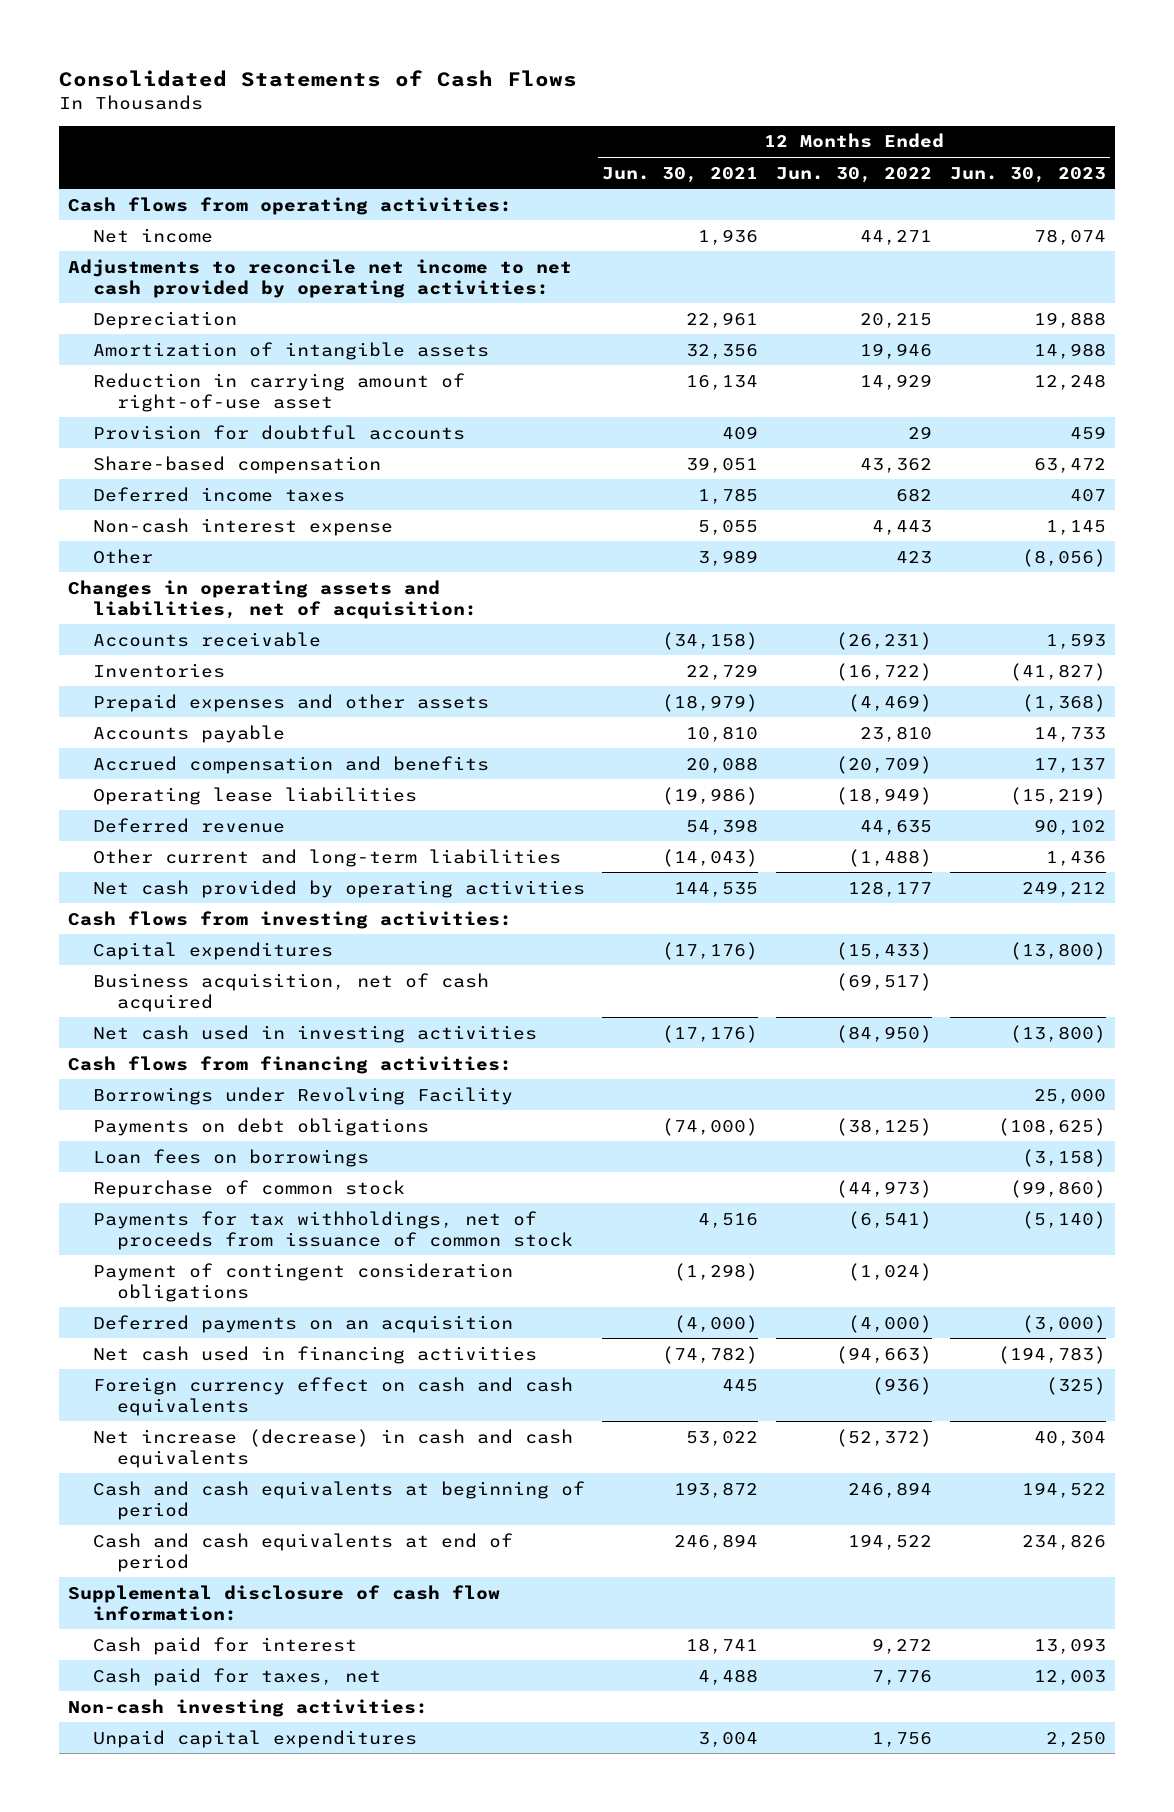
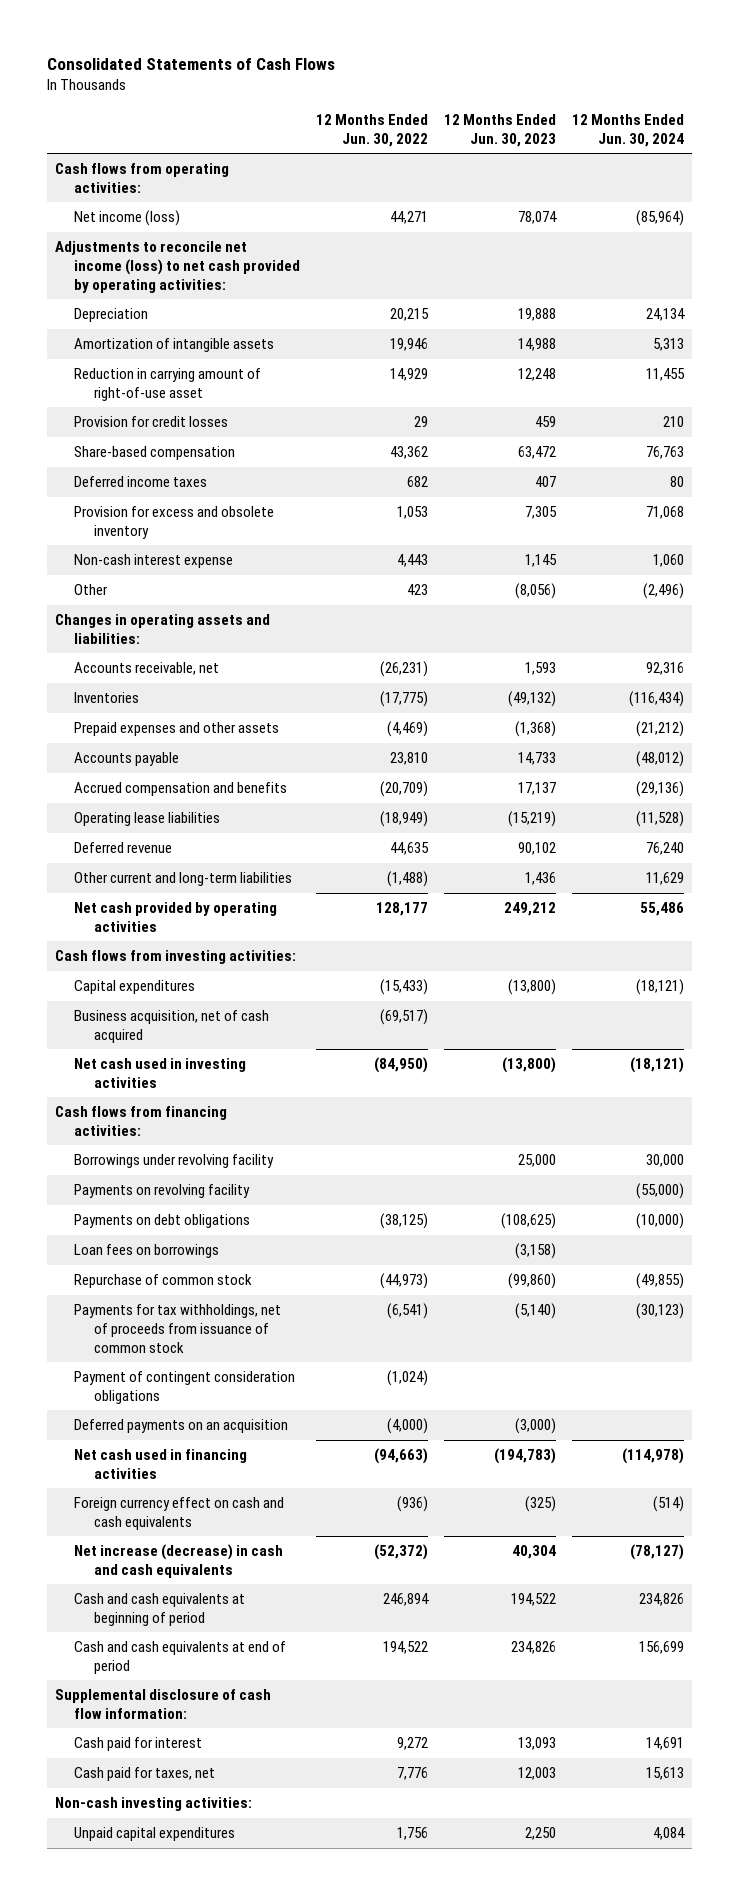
[602,166,759,183] Jun. 30, 2021 -> none
none -> [572,114,685,147] 12 Months Ended Jun. 30, 2024
[92,227,213,243] Net income -> [74,210,181,227] Net income (loss)
[67,258,572,298] Adjustments to reconcile net income to net cash provided by operating activities: -> [54,241,301,293] Adjustments to reconcile net income (loss) to net cash provided by operating activities:
[92,424,465,440] Provision for doubtful accounts -> [74,416,229,428] Provision for credit losses
none -> [74,506,275,539] Provision for excess and obsolete inventory
[67,579,477,619] Changes in operating assets and liabilities, net of acquisition: -> [54,614,270,644] Changes in operating assets and liabilities:
[92,631,321,647] Accounts receivable -> [74,662,220,676] Accounts receivable, net
[836,662,933,681] (16,722) -> [380,691,429,708] (17,775)
[1009,662,1106,681] (41,827) -> [508,691,557,708] (49,132)
[92,1086,513,1105] Borrowings under Revolving Facility -> [74,1154,275,1169] Borrowings under revolving facility
none -> [74,1184,251,1199] Payments on revolving facility

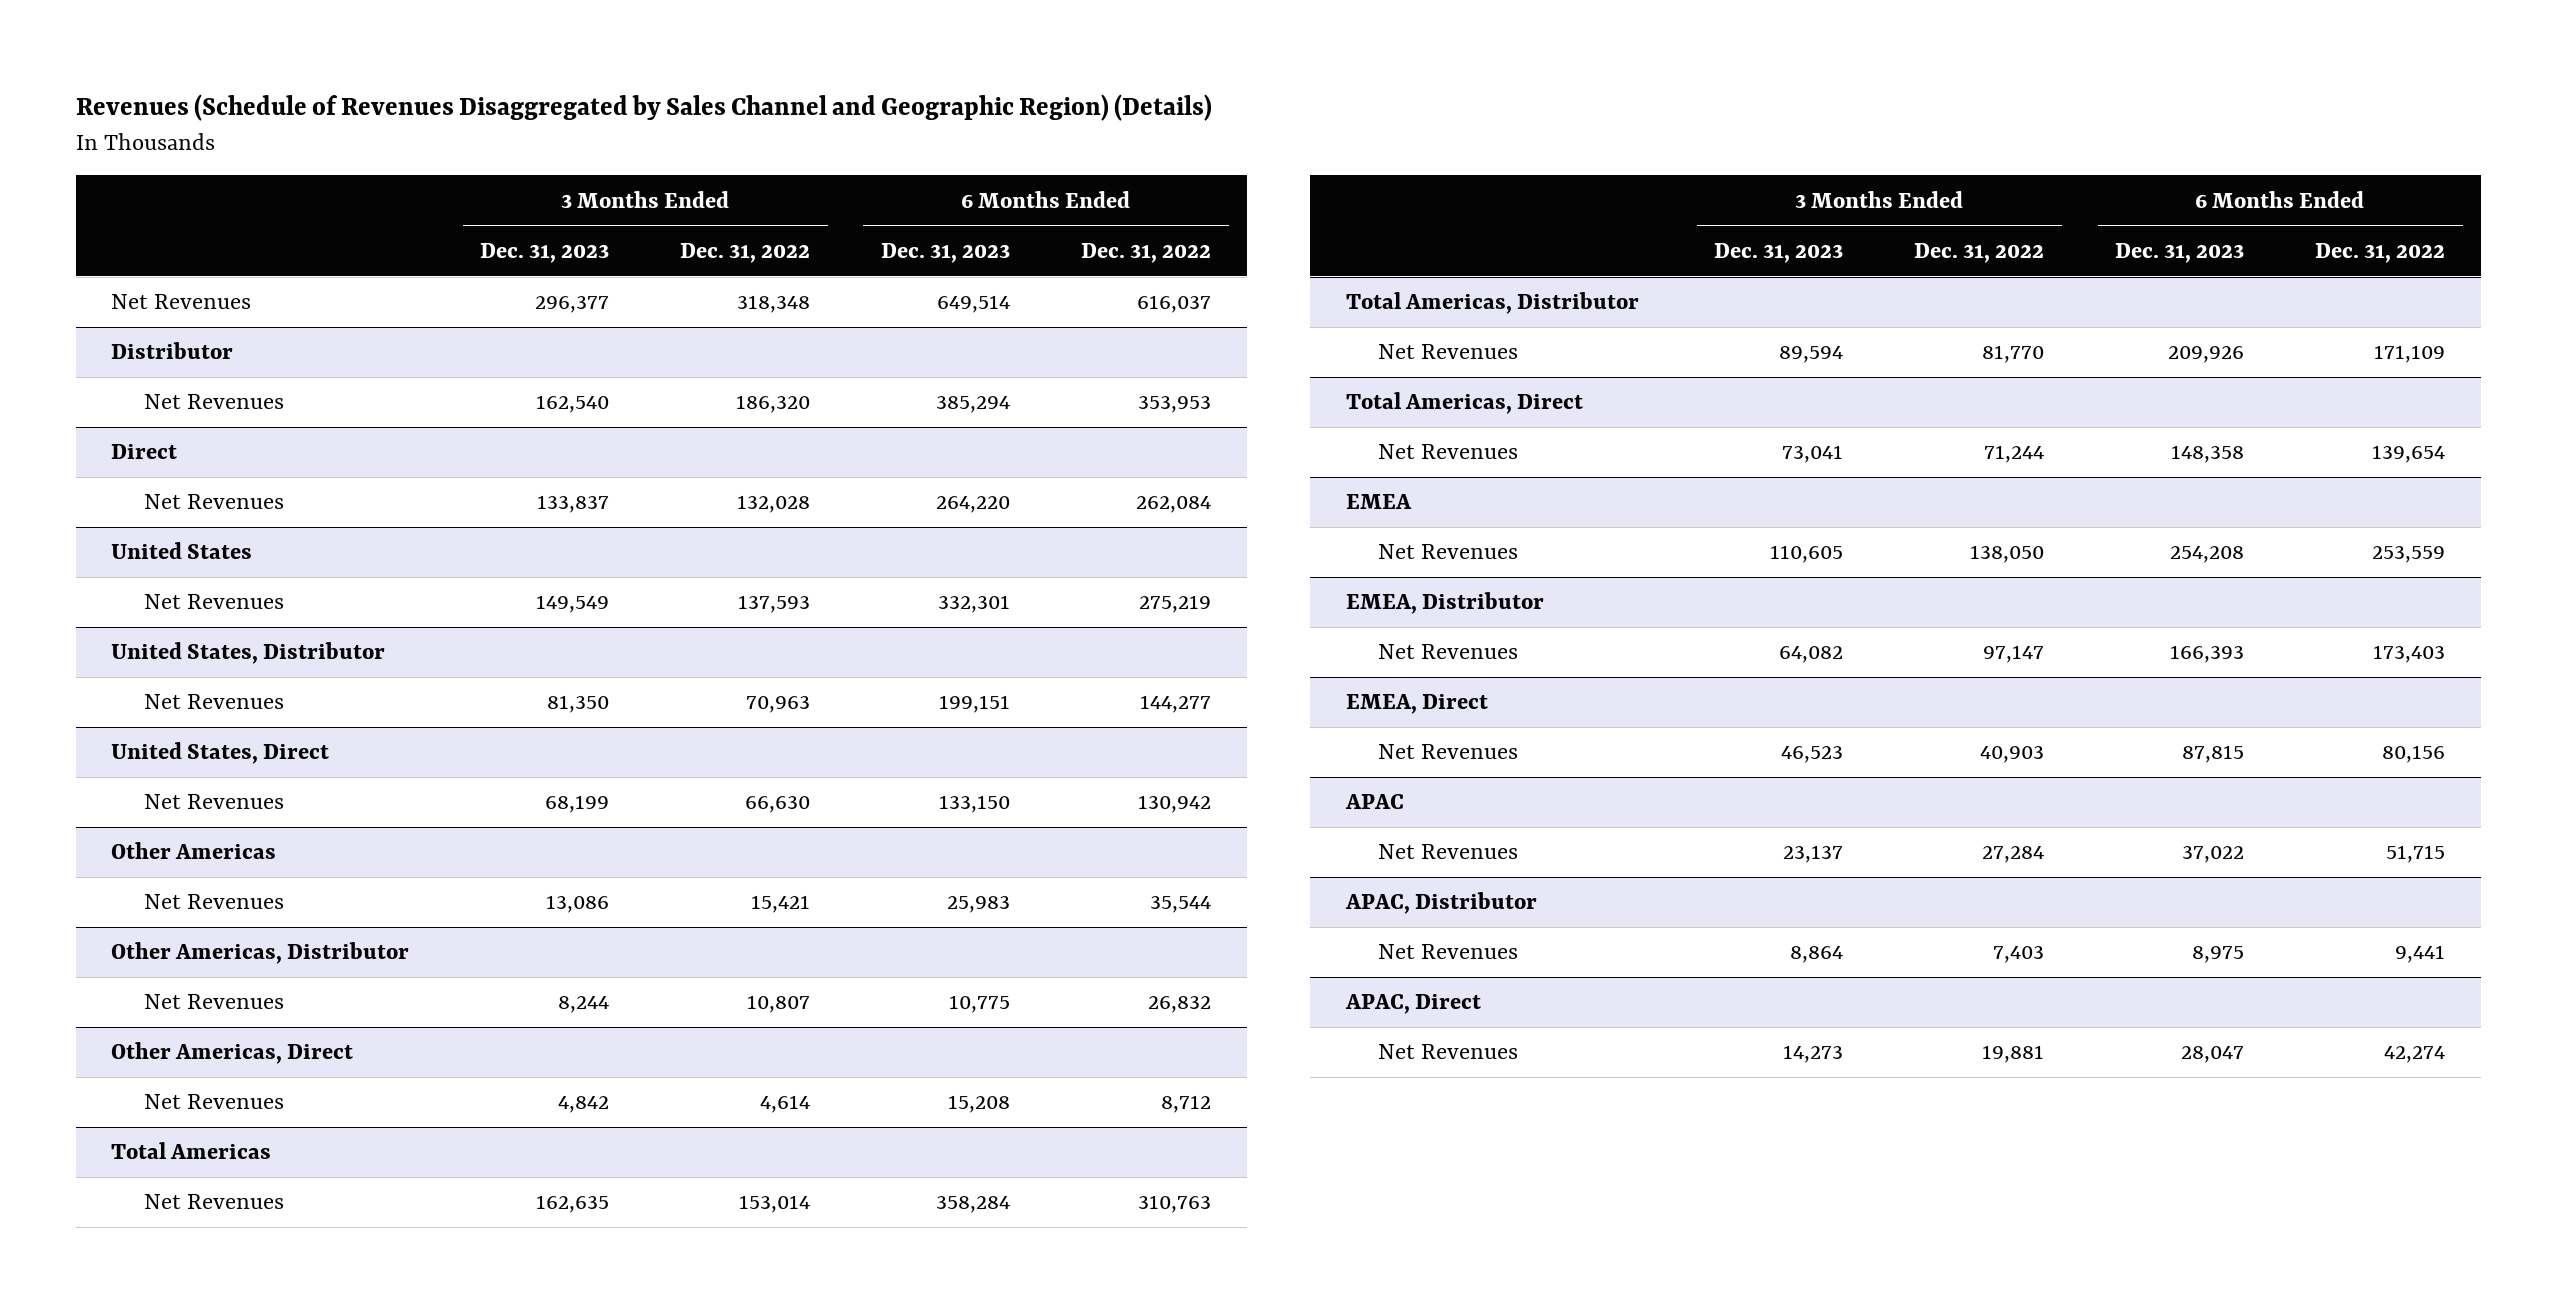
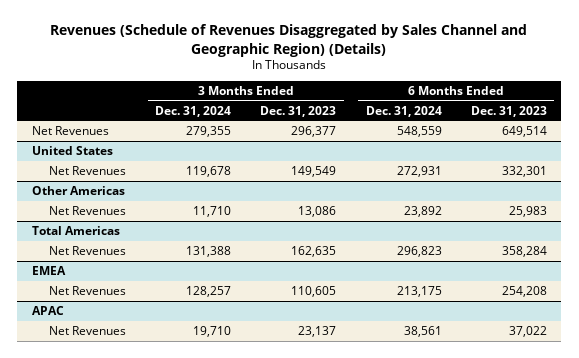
[680,242,811,263] Dec. 31, 2022 -> none
[1081,242,1212,263] Dec. 31, 2022 -> none
none -> [155,105,232,117] Dec. 31, 2024
none -> [365,105,442,117] Dec. 31, 2024
[111,342,234,360] Distributor -> none
[143,394,284,410] Net Revenues -> none
[111,444,178,460] Direct -> none
[143,494,284,510] Net Revenues -> none
[111,642,386,665] United States, Distributor -> none
[143,694,284,710] Net Revenues -> none
[111,742,330,765] United States, Direct -> none
[143,794,284,810] Net Revenues -> none
[111,942,410,965] Other Americas, Distributor -> none
[143,994,284,1010] Net Revenues -> none
[111,1042,354,1065] Other Americas, Direct -> none
[143,1094,284,1110] Net Revenues -> none
[1345,292,1639,315] Total Americas, Distributor -> none
[1377,344,1518,360] Net Revenues -> none
[1345,392,1583,415] Total Americas, Direct -> none
[1377,444,1518,460] Net Revenues -> none
[1345,592,1544,615] EMEA, Distributor -> none
[1377,644,1518,660] Net Revenues -> none
[1345,694,1488,715] EMEA, Direct -> none
[1377,744,1518,760] Net Revenues -> none
[1344,892,1537,915] APAC, Distributor -> none
[1377,944,1518,960] Net Revenues -> none
[1344,994,1481,1015] APAC, Direct -> none
[1377,1044,1518,1060] Net Revenues -> none

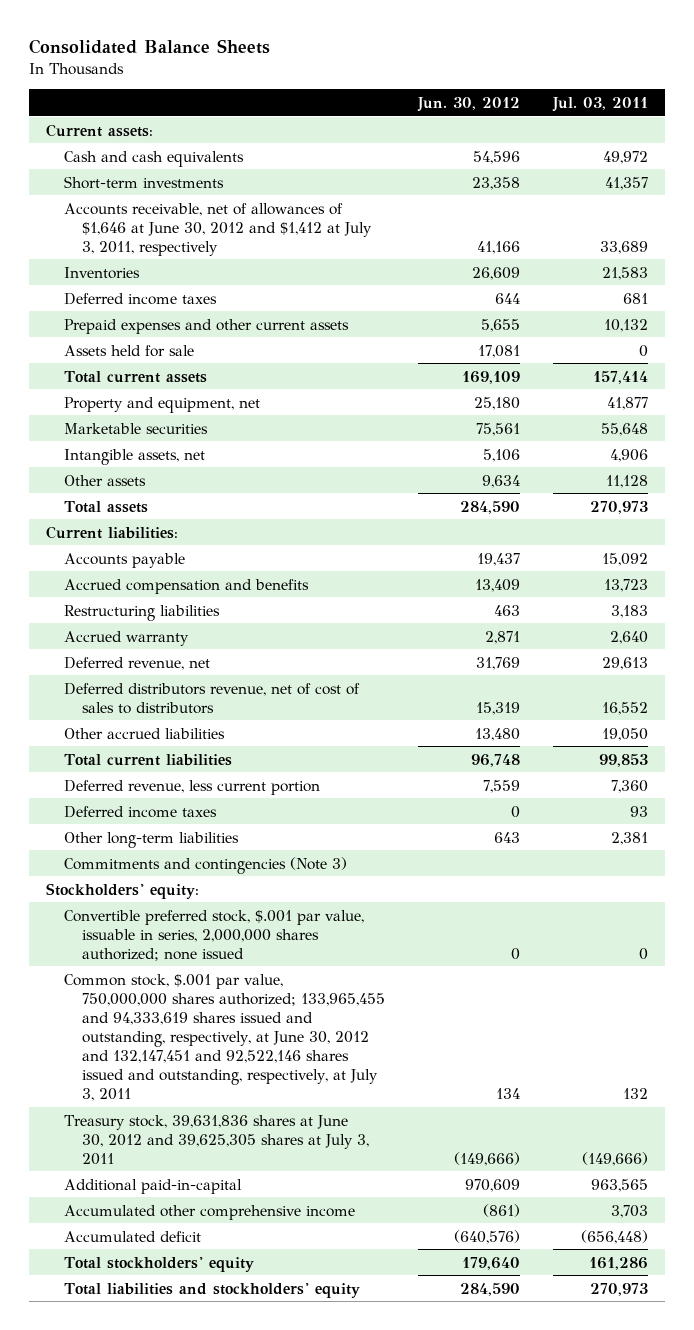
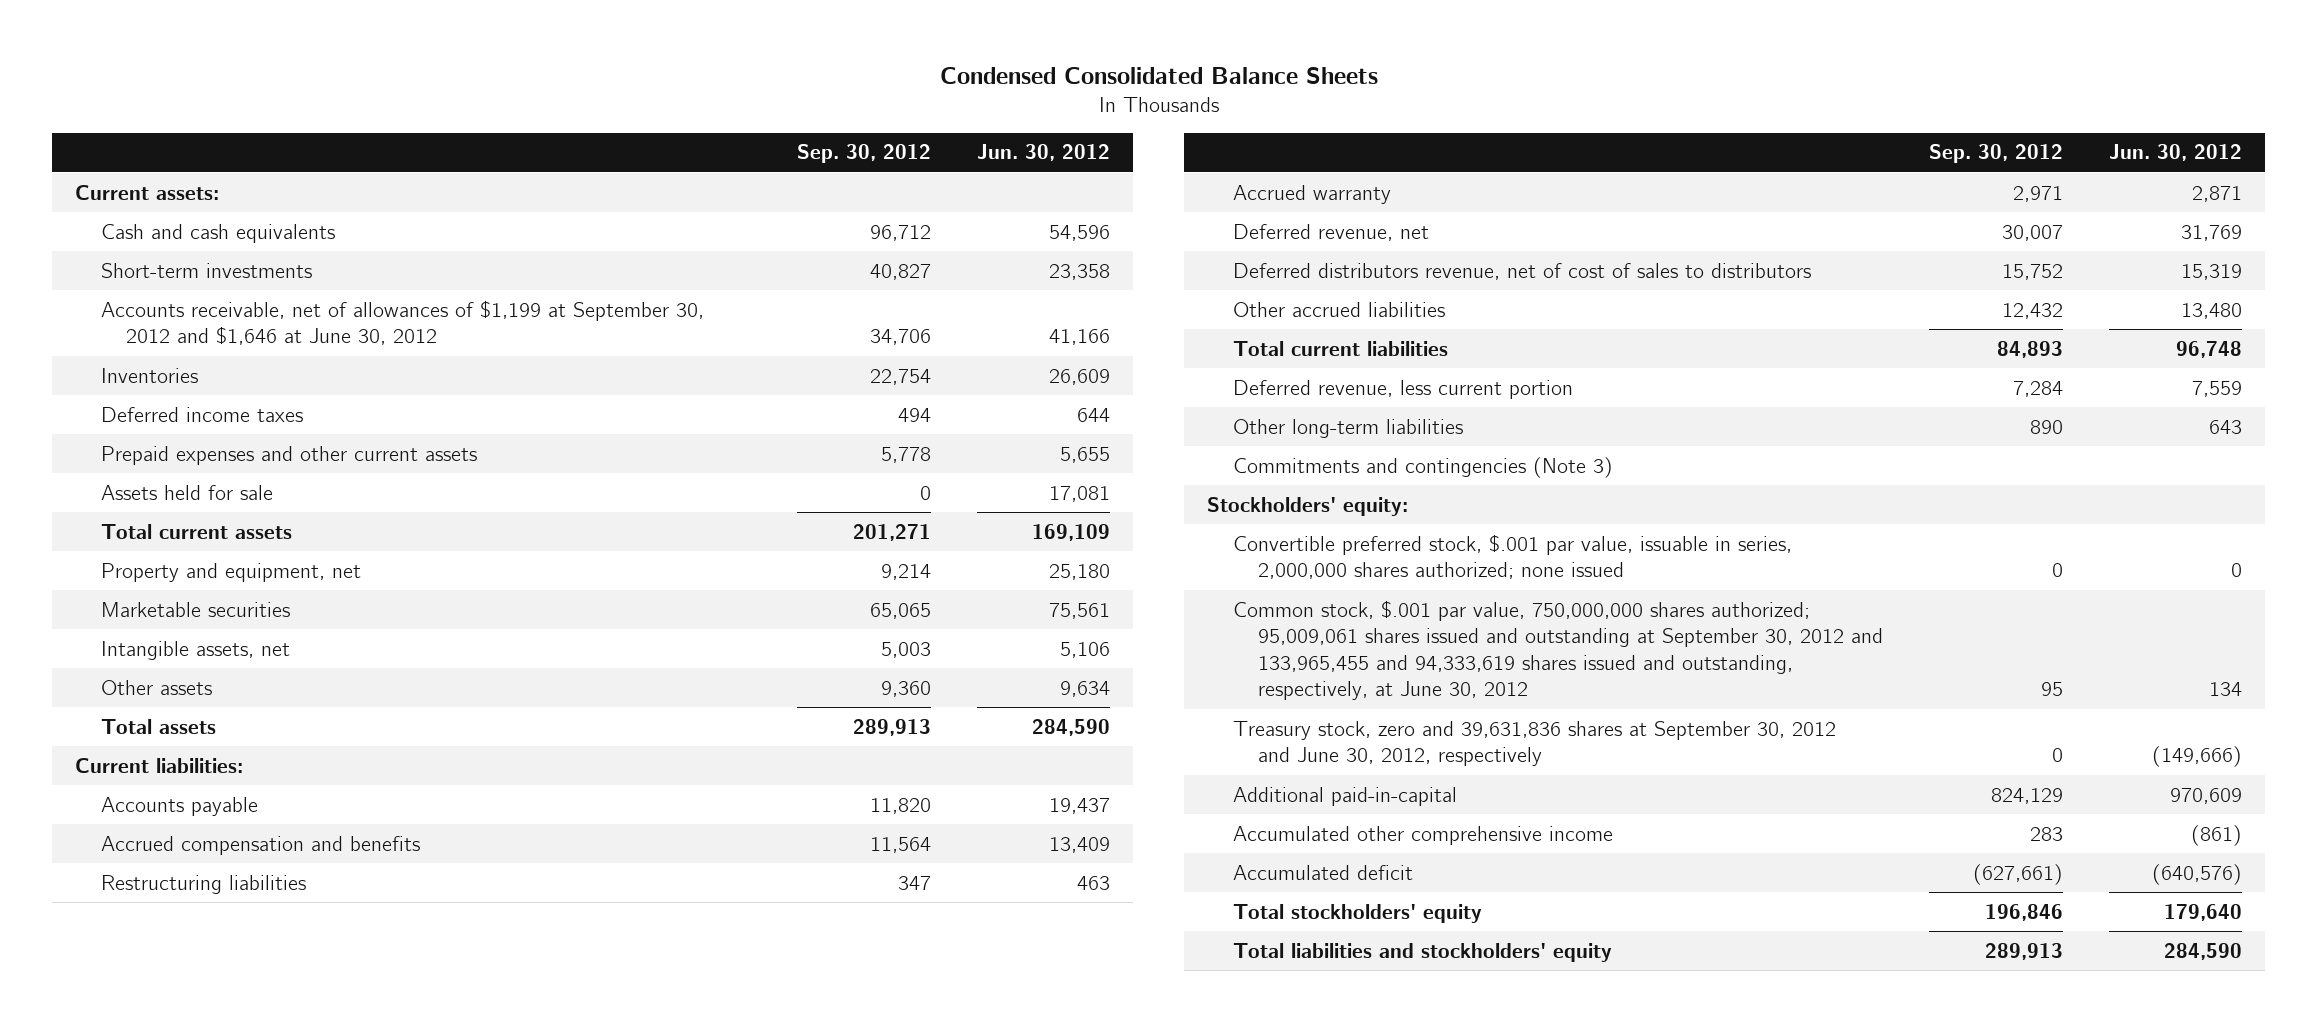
[28,38,270,54] Consolidated Balance Sheets -> [939,67,1378,85] Condensed Consolidated Balance Sheets
[552,96,649,112] Jul. 03, 2011 -> none
none -> [797,144,932,164] Sep. 30, 2012
[63,202,373,256] Accounts receivable, net of allowances of $1,646 at June 30, 2012 and $1,412 at July 3, 2011, respectively -> [100,299,704,346] Accounts receivable, net of allowances of $1,199 at September 30, 2012 and $1,646 at June 30, 2012
[63,805,217,818] Deferred income taxes -> none
[63,973,386,1101] Common stock, $.001 par value, 750,000,000 shares authorized; 133,965,455 and 94,333,619 shares issued and outstanding, respectively, at June 30, 2012 and 132,147,451 and 92,522,146 shares issued and outstanding, respectively, at July 3, 2011 -> [1232,599,1884,701] Common stock, $.001 par value, 750,000,000 shares authorized; 95,009,061 shares issued and outstanding at September 30, 2012 and 133,965,455 and 94,333,619 shares issued and outstanding, respectively, at June 30, 2012
[63,1114,370,1165] Treasury stock, 39,631,836 shares at June 30, 2012 and 39,625,305 shares at July 3, 2011 -> [1232,720,1836,767] Treasury stock, zero and 39,631,836 shares at September 30, 2012 and June 30, 2012, respectively

